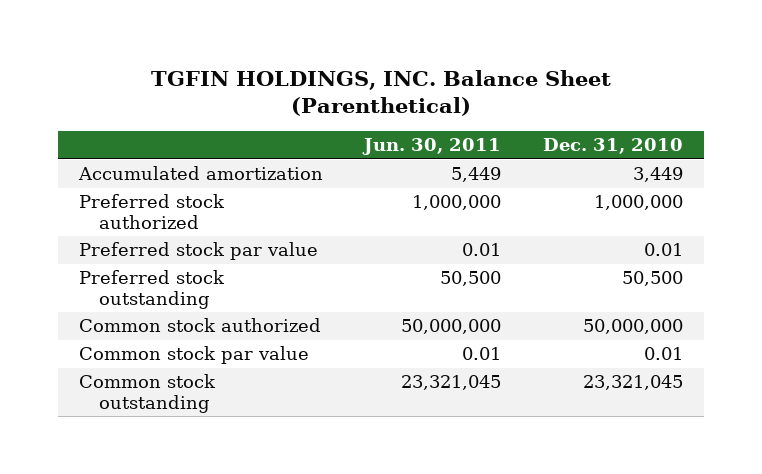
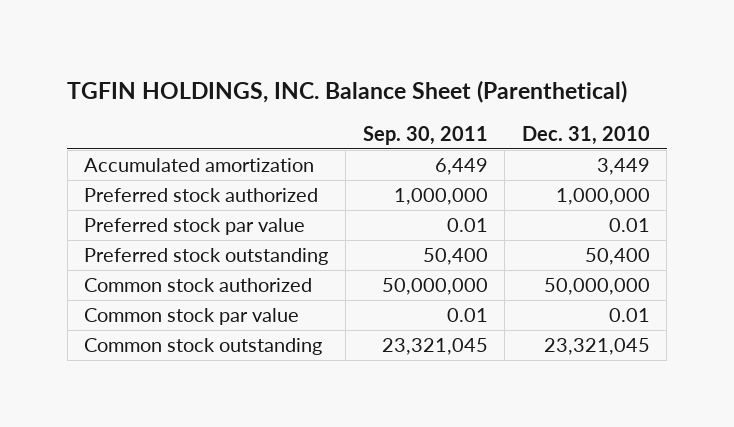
[362,138,502,156] Jun. 30, 2011 -> none
none -> [362,125,488,145] Sep. 30, 2011
[621,271,683,287] 50,500 -> [584,248,650,266] 50,400

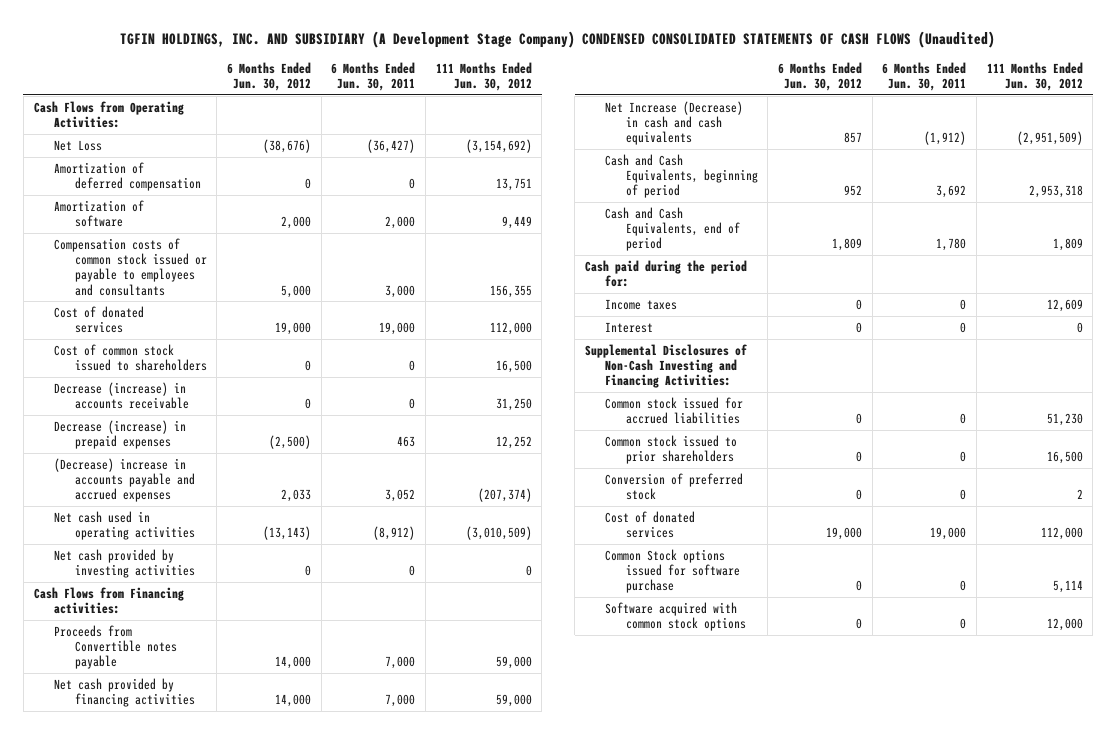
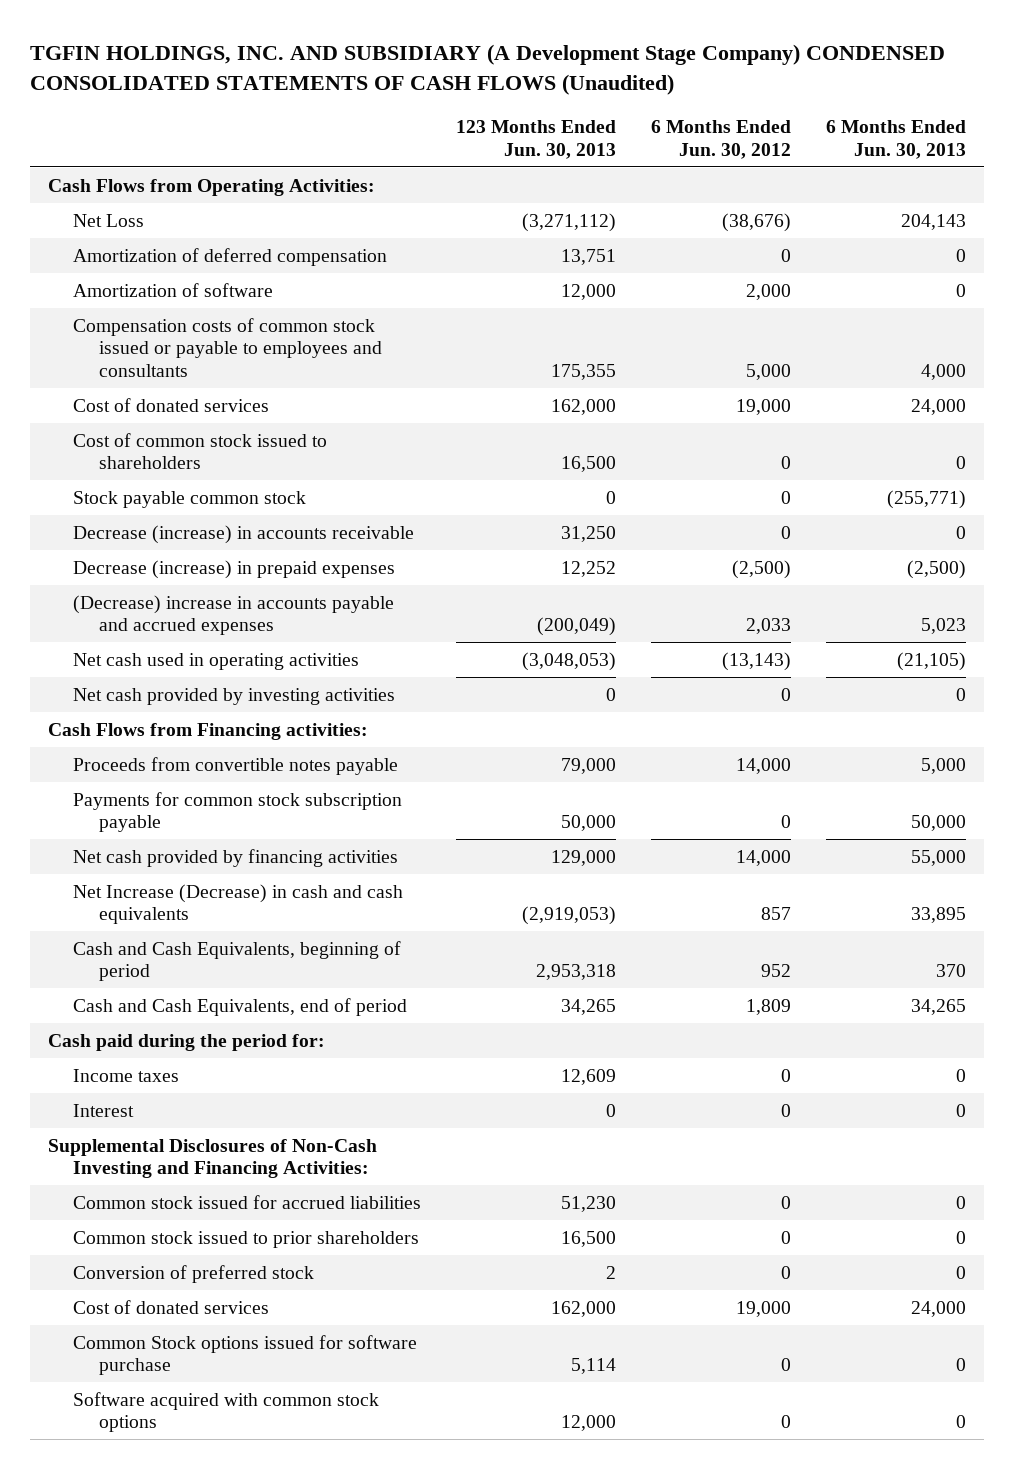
[331,61,416,91] 6 Months Ended Jun. 30, 2011 -> none
[435,61,532,91] 111 Months Ended Jun. 30, 2012 -> none
none -> [456,120,617,159] 123 Months Ended Jun. 30, 2013
none -> [826,120,967,159] 6 Months Ended Jun. 30, 2013
none -> [73,490,307,508] Stock payable common stock
[54,624,177,670] Proceeds from Convertible notes payable -> [73,756,399,775] Proceeds from convertible notes payable
none -> [73,791,403,833] Payments for common stock subscription payable

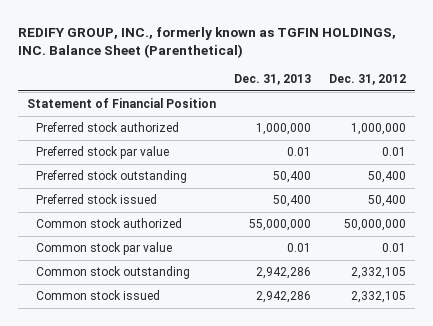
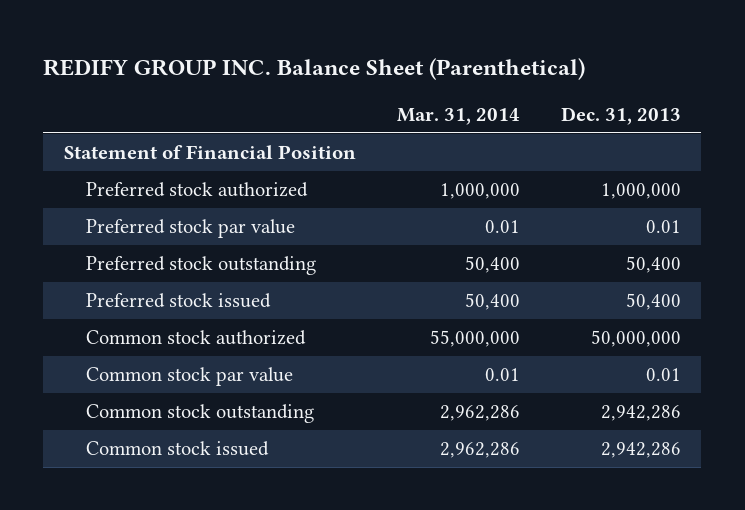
[18,26,397,59] REDIFY GROUP, INC., formerly known as TGFIN HOLDINGS, INC. Balance Sheet (Parenthetical) -> [43,58,586,81] REDIFY GROUP INC. Balance Sheet (Parenthetical)
[328,74,406,86] Dec. 31, 2012 -> none
none -> [396,108,520,126] Mar. 31, 2014
[248,219,311,232] 55,000,000 -> [590,330,681,348] 50,000,000

